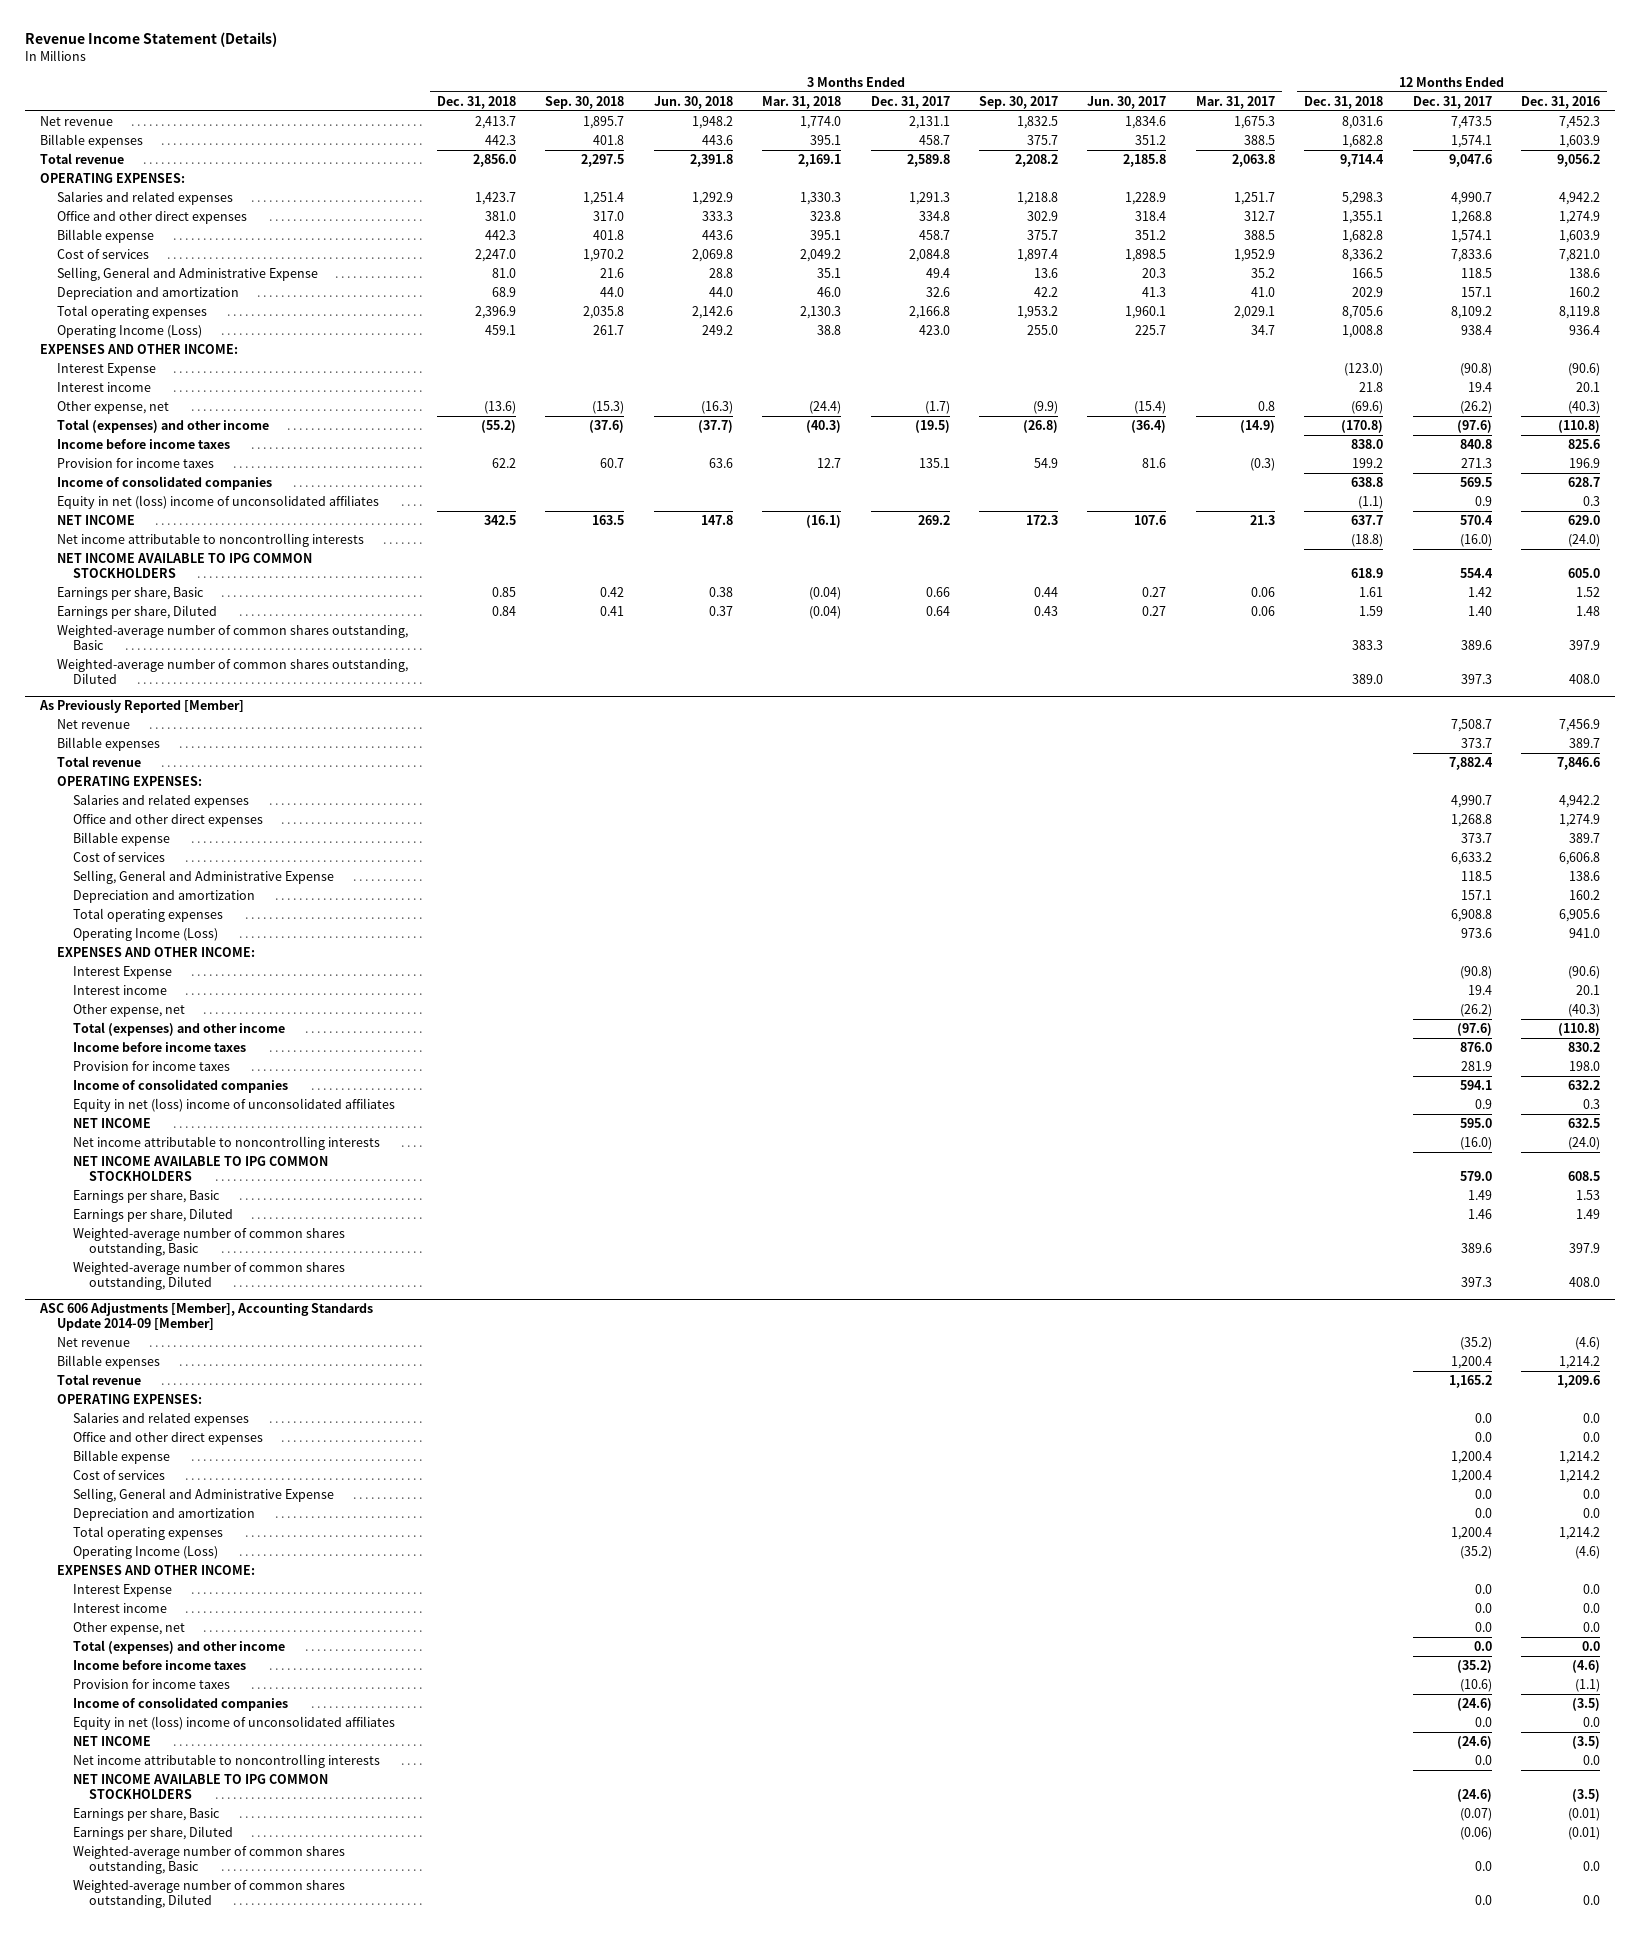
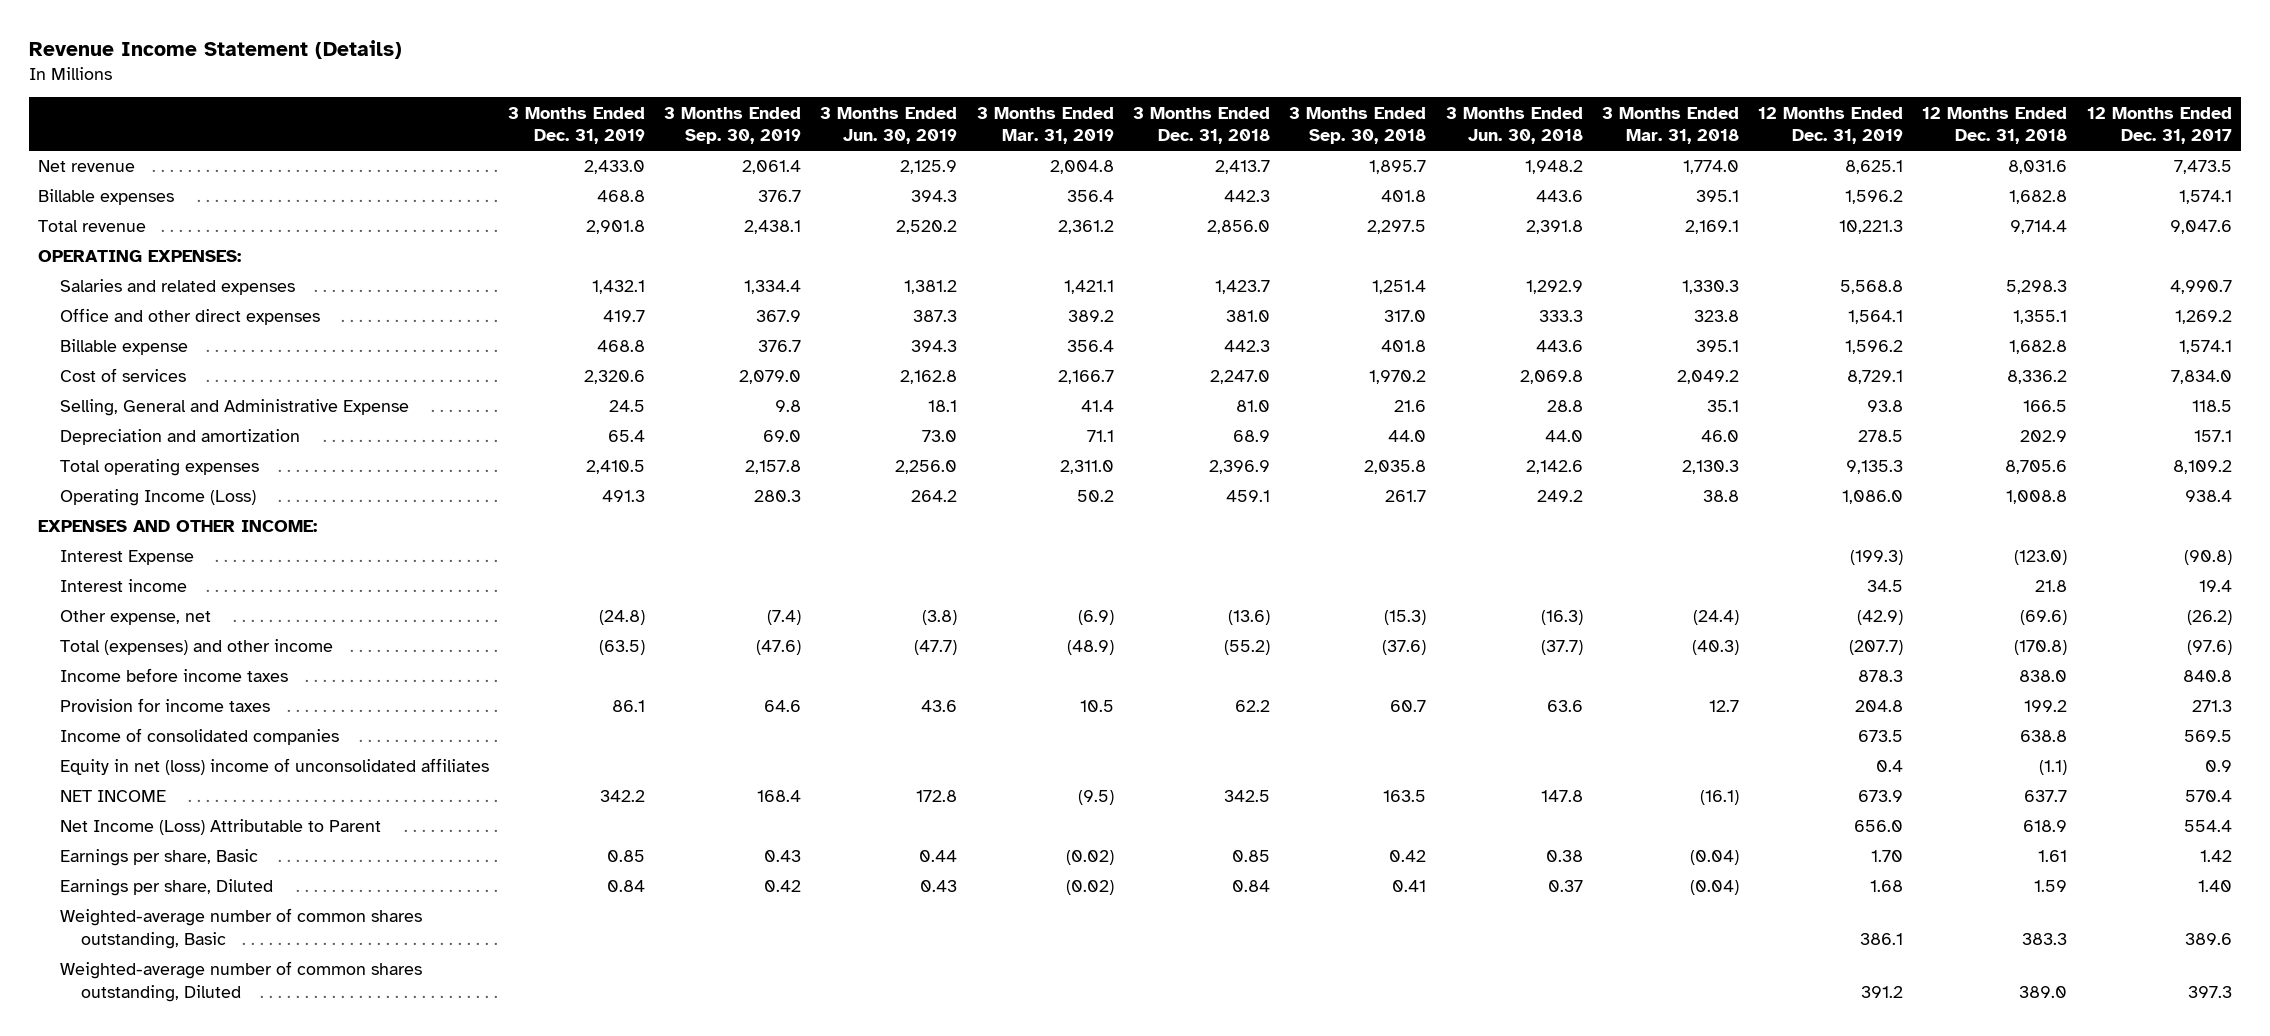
[870,95,950,109] Dec. 31, 2017 -> none
[978,95,1058,109] Sep. 30, 2017 -> none
[1087,95,1167,109] Jun. 30, 2017 -> none
[1195,95,1275,109] Mar. 31, 2017 -> none
[1521,95,1601,109] Dec. 31, 2016 -> none
none -> [507,106,645,145] 3 Months Ended Dec. 31, 2019
none -> [664,106,802,145] 3 Months Ended Sep. 30, 2019
none -> [820,106,958,145] 3 Months Ended Jun. 30, 2019
none -> [976,106,1114,145] 3 Months Ended Mar. 31, 2019
none -> [1758,106,1904,145] 12 Months Ended Dec. 31, 2019
[1450,210,1492,224] 1,268.8 -> [2174,310,2232,325] 1,269.2
[1450,248,1492,262] 7,833.6 -> [2170,370,2232,385] 7,834.0
[56,532,364,547] Net income attributable to noncontrolling interests -> none
[56,552,312,578] NET INCOME AVAILABLE TO IPG COMMON STOCKHOLDERS -> [59,819,381,836] Net Income (Loss) Attributable to Parent
[39,699,245,714] As Previously Reported [Member] -> none
[56,718,130,729] Net revenue -> none
[56,736,160,751] Billable expenses -> none
[56,755,141,767] Total revenue -> none
[56,775,202,786] OPERATING EXPENSES: -> none
[72,793,249,808] Salaries and related expenses -> none
[72,813,263,827] Office and other direct expenses -> none
[72,831,170,846] Billable expense -> none
[72,851,165,862] Cost of services -> none
[72,869,334,884] Selling, General and Administrative Expense -> none
[72,889,255,903] Depreciation and amortization -> none
[72,907,223,922] Total operating expenses -> none
[72,927,218,941] Operating Income (Loss) -> none
[56,946,255,957] EXPENSES AND OTHER INCOME: -> none
[72,965,172,979] Interest Expense -> none
[72,984,167,995] Interest income -> none
[72,1003,185,1017] Other expense, net -> none
[72,1021,285,1036] Total (expenses) and other income -> none
[72,1041,246,1052] Income before income taxes -> none
[72,1060,230,1071] Provision for income taxes -> none
[72,1078,288,1093] Income of consolidated companies -> none
[72,1097,395,1112] Equity in net (loss) income of unconsolidated affiliates -> none
[72,1117,151,1128] NET INCOME -> none
[72,1135,380,1150] Net income attributable to noncontrolling interests -> none
[72,1155,328,1181] NET INCOME AVAILABLE TO IPG COMMON STOCKHOLDERS -> none
[72,1189,220,1203] Earnings per share, Basic -> none
[72,1207,233,1222] Earnings per share, Diluted -> none
[72,1227,345,1256] Weighted-average number of common shares outstanding, Basic -> none
[72,1261,345,1290] Weighted-average number of common shares outstanding, Diluted -> none
[39,1303,374,1332] ASC 606 Adjustments [Member], Accounting Standards Update 2014-09 [Member] -> none
[56,1336,130,1347] Net revenue -> none
[56,1354,160,1369] Billable expenses -> none
[56,1373,141,1385] Total revenue -> none
[56,1393,202,1404] OPERATING EXPENSES: -> none
[72,1411,249,1426] Salaries and related expenses -> none
[72,1431,263,1445] Office and other direct expenses -> none
[72,1449,170,1464] Billable expense -> none
[72,1469,165,1480] Cost of services -> none
[72,1487,334,1502] Selling, General and Administrative Expense -> none
[72,1507,255,1521] Depreciation and amortization -> none
[72,1525,223,1540] Total operating expenses -> none
[72,1545,218,1559] Operating Income (Loss) -> none
[56,1564,255,1575] EXPENSES AND OTHER INCOME: -> none
[72,1583,172,1597] Interest Expense -> none
[72,1602,167,1613] Interest income -> none
[72,1621,185,1635] Other expense, net -> none
[72,1639,285,1654] Total (expenses) and other income -> none
[72,1659,246,1670] Income before income taxes -> none
[72,1678,230,1689] Provision for income taxes -> none
[72,1696,288,1711] Income of consolidated companies -> none
[72,1715,395,1730] Equity in net (loss) income of unconsolidated affiliates -> none
[72,1735,151,1746] NET INCOME -> none
[72,1753,380,1768] Net income attributable to noncontrolling interests -> none
[72,1773,328,1799] NET INCOME AVAILABLE TO IPG COMMON STOCKHOLDERS -> none
[72,1807,220,1821] Earnings per share, Basic -> none
[72,1825,233,1840] Earnings per share, Diluted -> none
[72,1845,345,1874] Weighted-average number of common shares outstanding, Basic -> none
[72,1879,345,1908] Weighted-average number of common shares outstanding, Diluted -> none

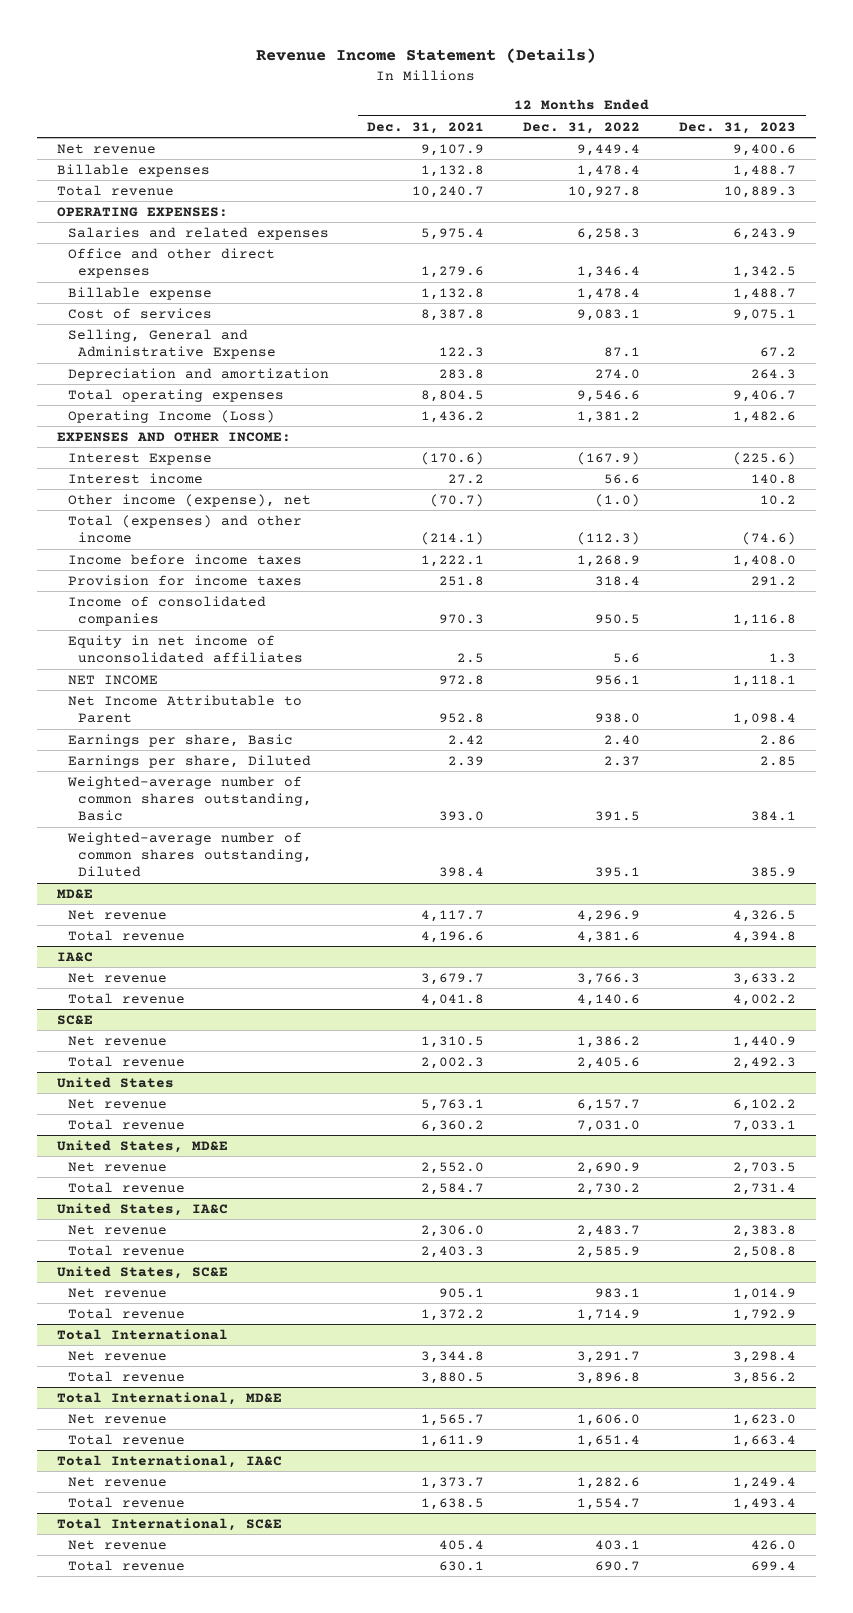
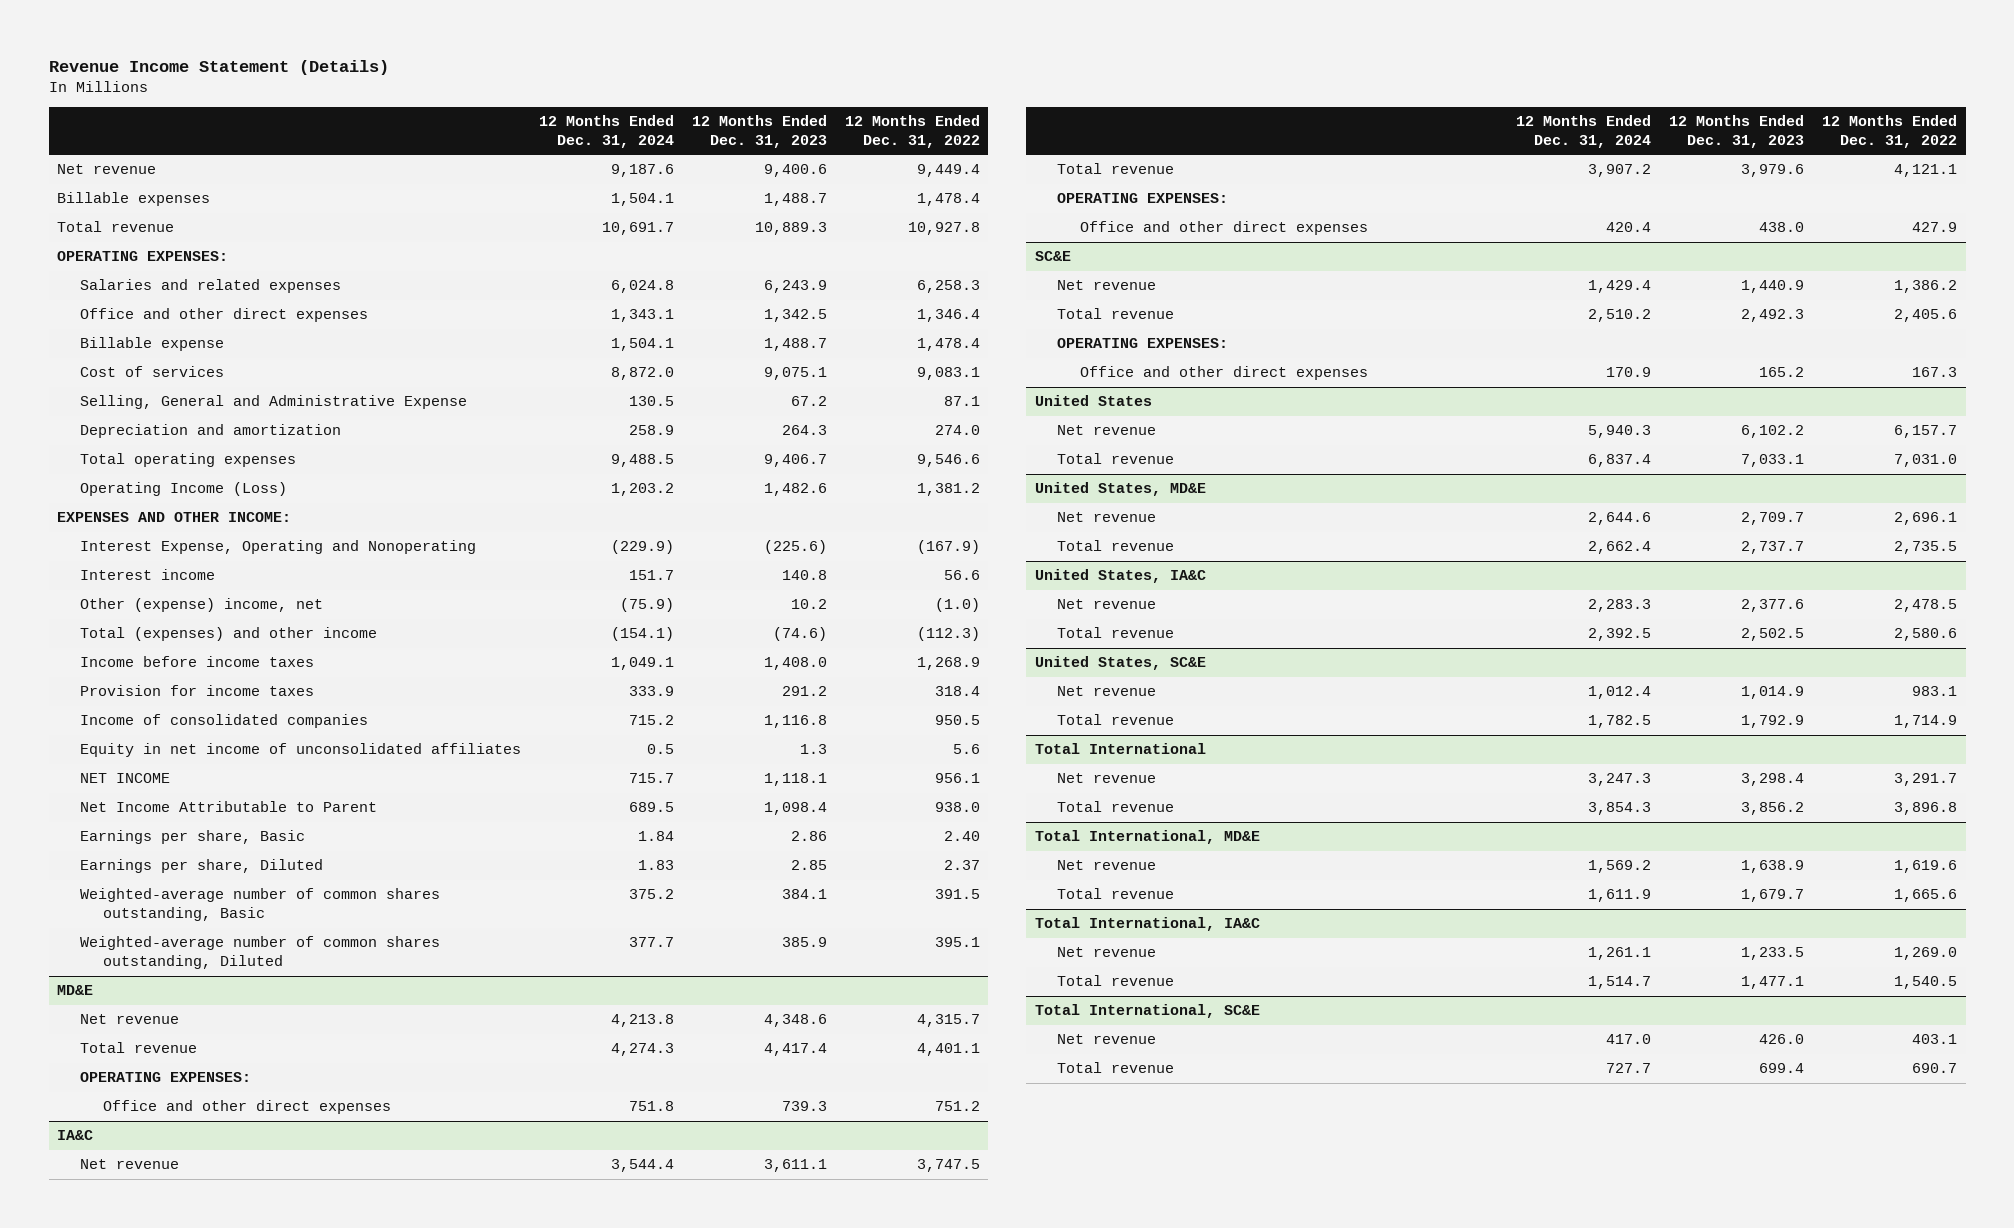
[367,121,485,134] Dec. 31, 2021 -> none
none -> [538,115,674,148] 12 Months Ended Dec. 31, 2024
[67,452,212,465] Interest Expense -> [80,540,477,555] Interest Expense, Operating and Nonoperating
[67,493,311,507] Other income (expense), net -> [80,598,324,613] Other (expense) income, net
[577,909,641,922] 4,296.9 -> [916,1014,980,1028] 4,315.7
[733,909,797,922] 4,326.5 -> [763,1014,827,1028] 4,348.6
[577,930,641,943] 4,381.6 -> [916,1043,980,1057] 4,401.1
[733,930,797,943] 4,394.8 -> [763,1043,827,1057] 4,417.4
none -> [80,1072,252,1083] OPERATING EXPENSES:
none -> [102,1100,391,1115] Office and other direct expenses
[577,972,641,985] 3,766.3 -> [916,1159,980,1173] 3,747.5
[733,972,797,985] 3,633.2 -> [763,1159,827,1173] 3,611.1
[577,993,641,1006] 4,140.6 -> [1893,164,1957,178] 4,121.1
[733,993,797,1006] 4,002.2 -> [1740,164,1804,178] 3,979.6
none -> [1057,193,1229,204] OPERATING EXPENSES:
none -> [1079,221,1368,236] Office and other direct expenses
none -> [1057,338,1229,349] OPERATING EXPENSES:
none -> [1079,366,1368,381] Office and other direct expenses
[577,1161,641,1174] 2,690.9 -> [1893,512,1957,526] 2,696.1
[733,1161,797,1174] 2,703.5 -> [1740,512,1804,526] 2,709.7
[577,1182,641,1195] 2,730.2 -> [1893,541,1957,555] 2,735.5
[733,1182,797,1195] 2,731.4 -> [1740,541,1804,555] 2,737.7
[577,1224,641,1237] 2,483.7 -> [1893,599,1957,613] 2,478.5
[733,1224,797,1237] 2,383.8 -> [1740,599,1804,613] 2,377.6
[577,1245,641,1258] 2,585.9 -> [1893,628,1957,642] 2,580.6
[733,1245,797,1258] 2,508.8 -> [1740,628,1804,642] 2,502.5
[577,1413,641,1426] 1,606.0 -> [1893,860,1957,874] 1,619.6
[733,1413,797,1426] 1,623.0 -> [1740,860,1804,874] 1,638.9
[577,1434,641,1447] 1,651.4 -> [1893,889,1957,903] 1,665.6
[733,1434,797,1447] 1,663.4 -> [1740,889,1804,903] 1,679.7
[577,1476,641,1489] 1,282.6 -> [1893,947,1957,961] 1,269.0
[733,1476,797,1489] 1,249.4 -> [1740,947,1804,961] 1,233.5
[577,1497,641,1510] 1,554.7 -> [1893,976,1957,990] 1,540.5
[733,1497,797,1510] 1,493.4 -> [1740,976,1804,990] 1,477.1

